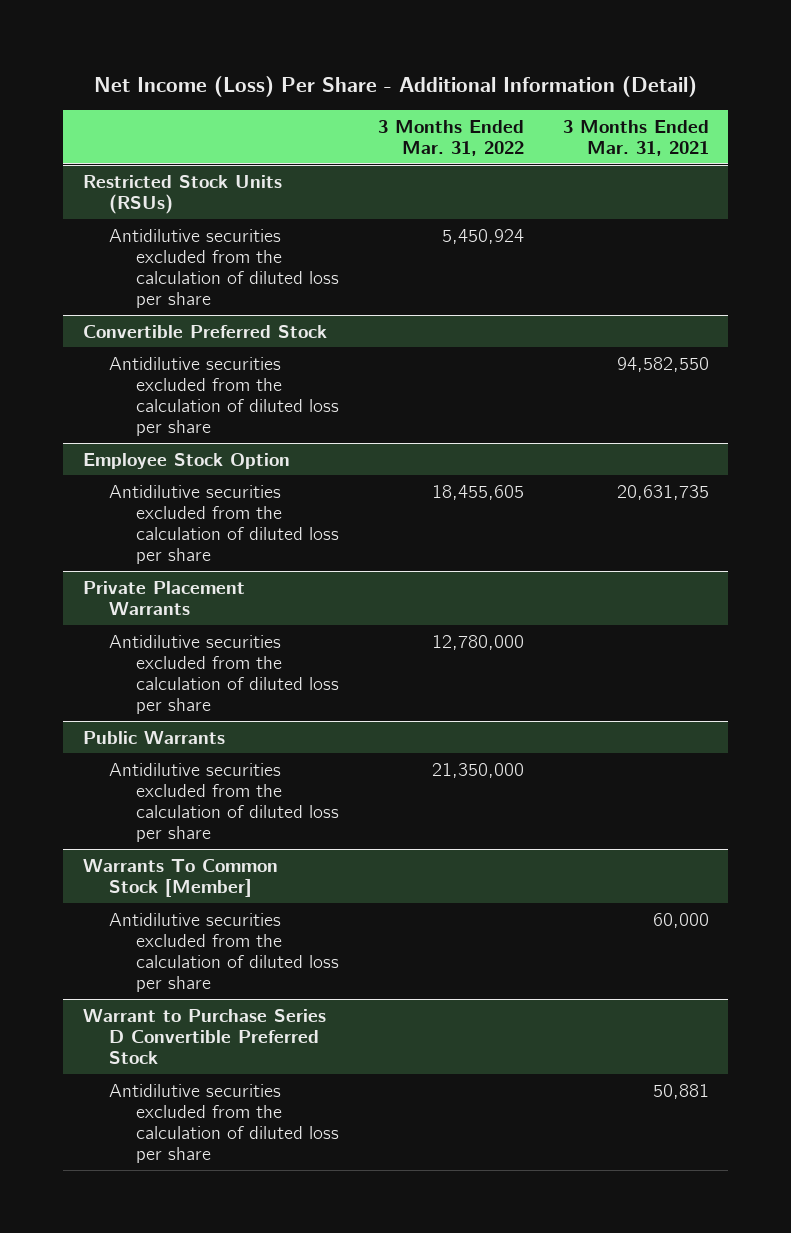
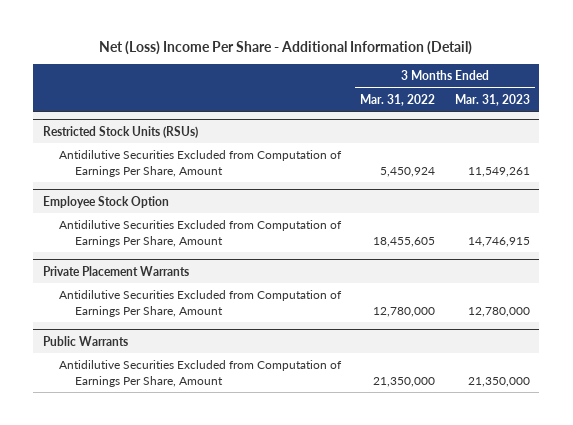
[93,75,697,97] Net Income (Loss) Per Share - Additional Information (Detail) -> [99,41,473,56] Net (Loss) Income Per Share - Additional Information (Detail)
[562,119,709,156] 3 Months Ended Mar. 31, 2021 -> none
none -> [454,93,530,106] Mar. 31, 2023
[82,324,327,338] Convertible Preferred Stock -> none
[109,356,340,437] Antidilutive securities excluded from the calculation of diluted loss per share -> none
[109,228,340,309] Antidilutive securities excluded from the calculation of diluted loss per share -> [58,150,342,177] Antidilutive Securities Excluded from Computation of Earnings Per Share, Amount
[109,484,340,565] Antidilutive securities excluded from the calculation of diluted loss per share -> [58,220,342,247] Antidilutive Securities Excluded from Computation of Earnings Per Share, Amount
[109,634,340,715] Antidilutive securities excluded from the calculation of diluted loss per share -> [58,290,342,317] Antidilutive Securities Excluded from Computation of Earnings Per Share, Amount
[82,858,278,897] Warrants To Common Stock [Member] -> none
[109,912,340,993] Antidilutive securities excluded from the calculation of diluted loss per share -> none
[82,1008,326,1064] Warrant to Purchase Series D Convertible Preferred Stock -> none
[109,1083,340,1164] Antidilutive securities excluded from the calculation of diluted loss per share -> none
[109,762,340,843] Antidilutive securities excluded from the calculation of diluted loss per share -> [58,360,342,387] Antidilutive Securities Excluded from Computation of Earnings Per Share, Amount

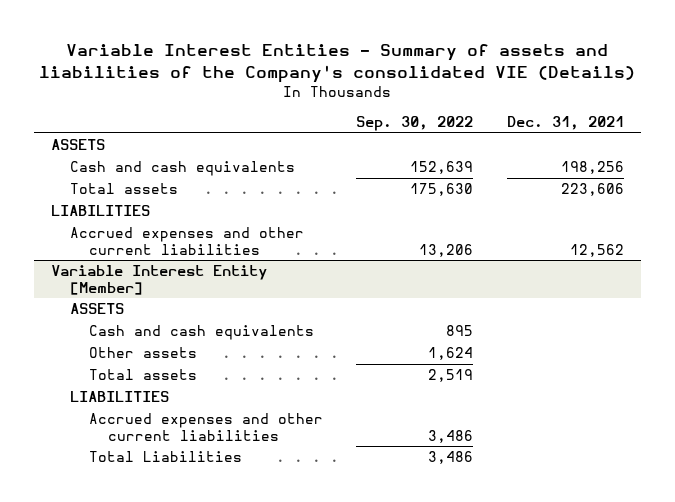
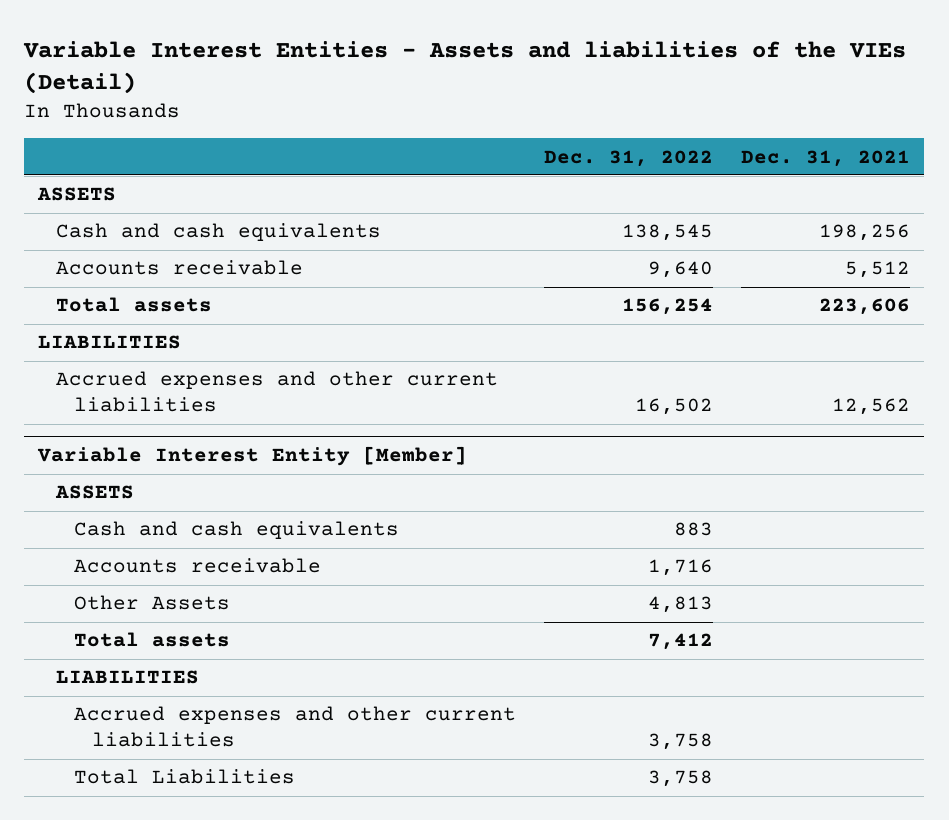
[39,44,636,83] Variable Interest Entities - Summary of assets and liabilities of the Company's consolidated VIE (Details) -> [23,40,907,95] Variable Interest Entities - Assets and liabilities of the VIEs (Detail)
[356,116,474,132] Sep. 30, 2022 -> none
none -> [543,149,713,167] Dec. 31, 2022
none -> [56,260,304,276] Accounts receivable
none -> [73,558,321,574] Accounts receivable
[88,347,197,359] Other assets -> [73,595,230,611] Other Assets

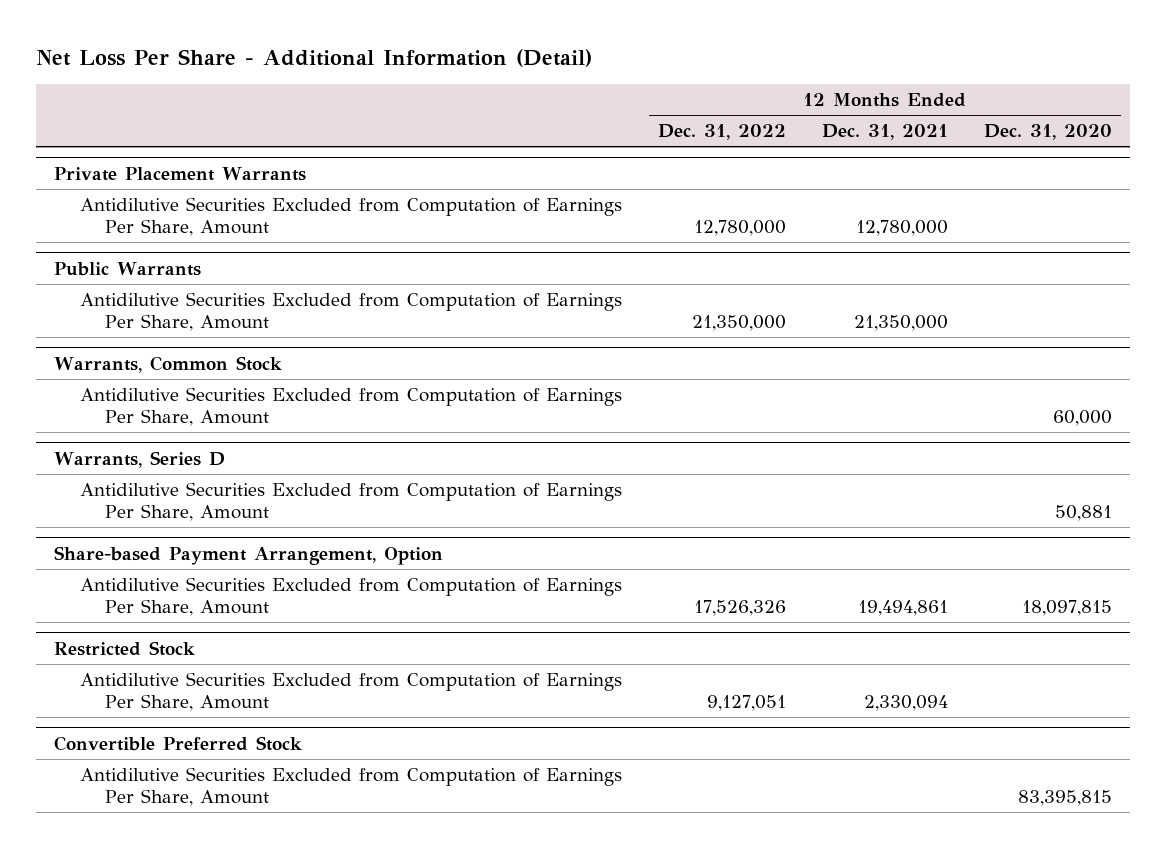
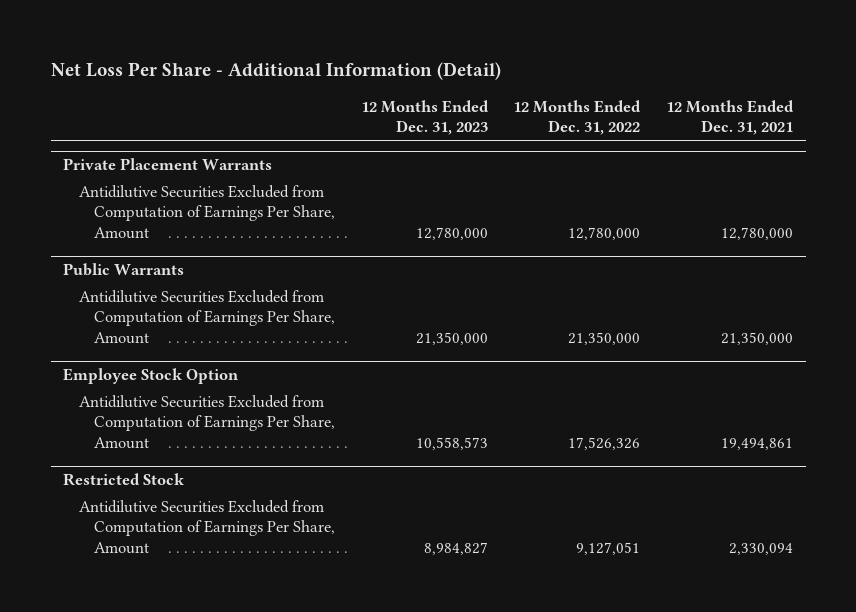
[984,124,1113,141] Dec. 31, 2020 -> none
none -> [360,99,489,136] 12 Months Ended Dec. 31, 2023
[53,356,282,374] Warrants, Common Stock -> none
[79,387,622,427] Antidilutive Securities Excluded from Computation of Earnings Per Share, Amount -> none
[53,451,225,469] Warrants, Series D -> none
[79,482,622,522] Antidilutive Securities Excluded from Computation of Earnings Per Share, Amount -> none
[53,546,443,566] Share-based Payment Arrangement, Option -> [63,367,240,384] Employee Stock Option
[53,736,302,752] Convertible Preferred Stock -> none
[79,767,622,807] Antidilutive Securities Excluded from Computation of Earnings Per Share, Amount -> none

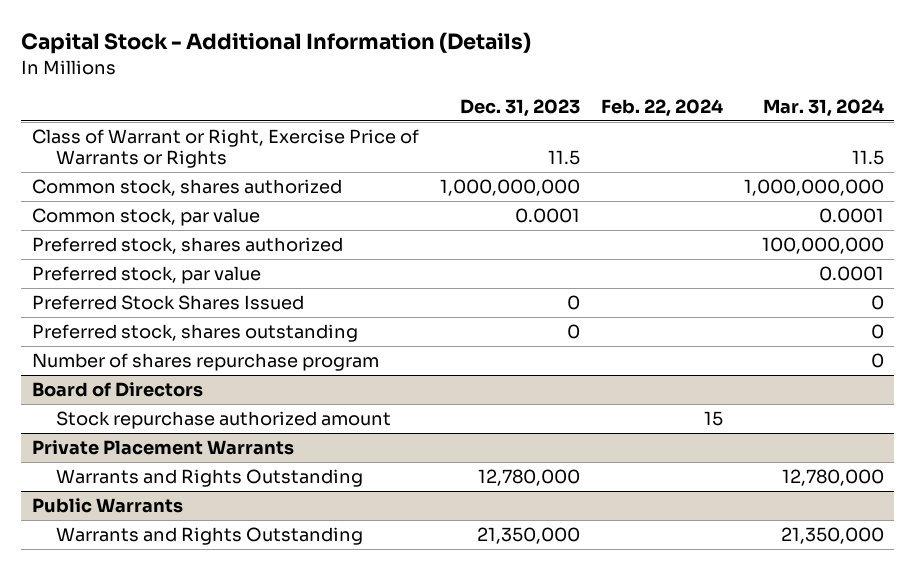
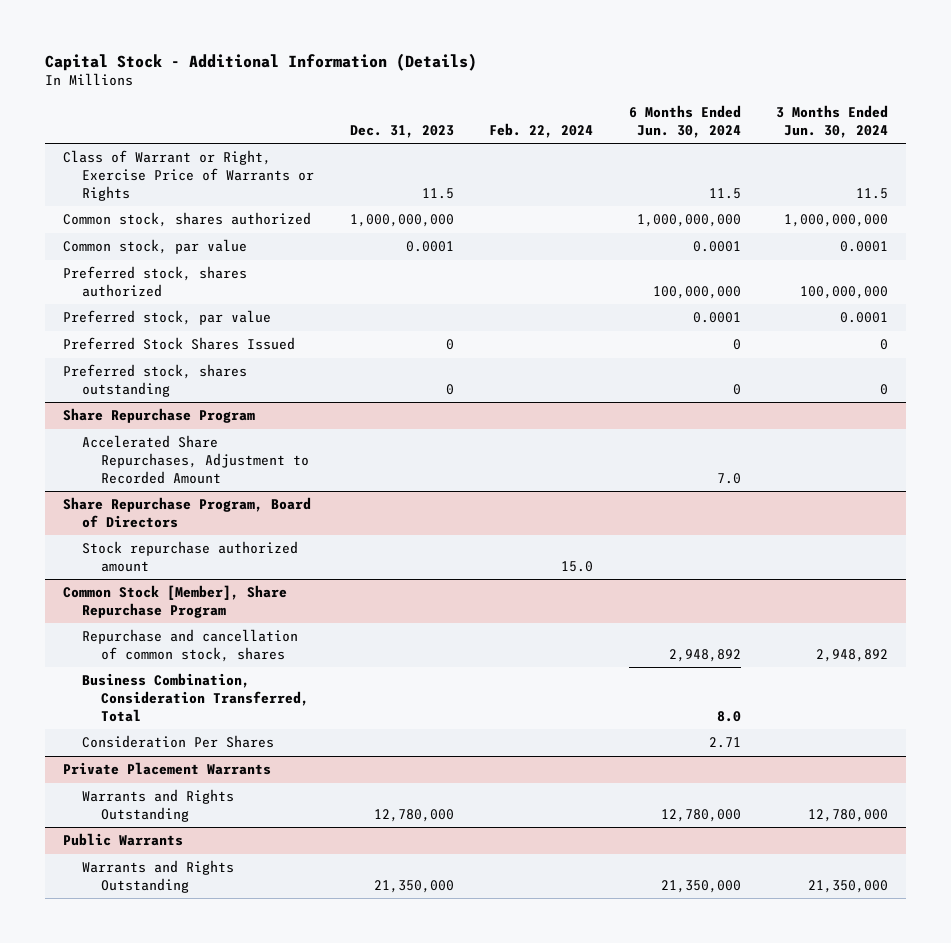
[762,98,884,117] Mar. 31, 2024 -> none
none -> [628,105,741,138] 6 Months Ended Jun. 30, 2024
none -> [776,105,889,138] 3 Months Ended Jun. 30, 2024
[31,353,379,372] Number of shares repurchase program -> none
none -> [63,408,256,424] Share Repurchase Program
none -> [82,435,310,484] Accelerated Share Repurchases, Adjustment to Recorded Amount
[31,382,203,398] Board of Directors -> [63,497,312,528] Share Repurchase Program, Board of Directors
[703,411,723,427] 15 -> [561,560,594,572] 15.0
none -> [63,585,288,618] Common Stock [Member], Share Repurchase Program
none -> [82,629,299,662] Repurchase and cancellation of common stock, shares
none -> [82,673,310,722] Business Combination, Consideration Transferred, Total
none -> [82,735,275,749] Consideration Per Shares

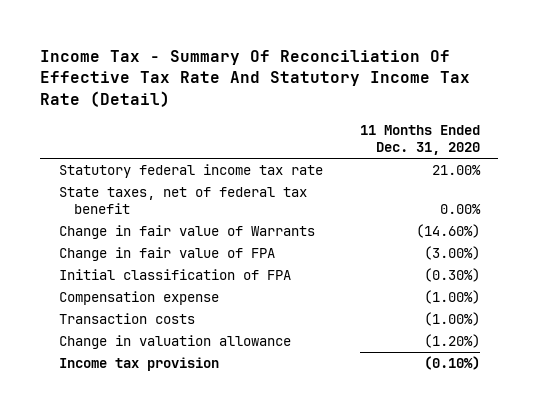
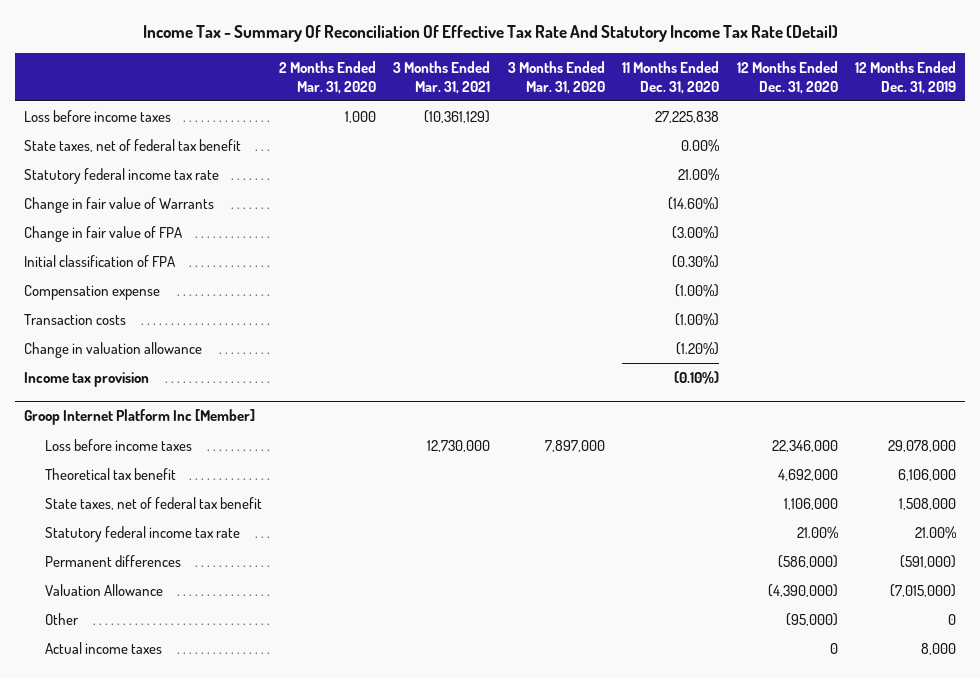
none -> [279,61,377,94] 2 Months Ended Mar. 31, 2020
none -> [393,61,491,94] 3 Months Ended Mar. 31, 2021
none -> [507,61,605,94] 3 Months Ended Mar. 31, 2020
none -> [736,61,838,94] 12 Months Ended Dec. 31, 2020
none -> [855,61,957,94] 12 Months Ended Dec. 31, 2019
none -> [23,110,171,123] Loss before income taxes
[58,163,323,178] Statutory federal income tax rate -> [23,168,219,185] Statutory federal income tax rate
none -> [23,409,255,426] Groop Internet Platform Inc [Member]
none -> [44,439,192,452] Loss before income taxes
none -> [44,468,176,481] Theoretical tax benefit
none -> [44,497,262,511] State taxes, net of federal tax benefit
none -> [44,526,240,543] Statutory federal income tax rate
none -> [44,555,181,568] Permanent differences
none -> [44,584,163,597] Valuation Allowance
none -> [44,613,79,626] Other
none -> [44,642,162,655] Actual income taxes

